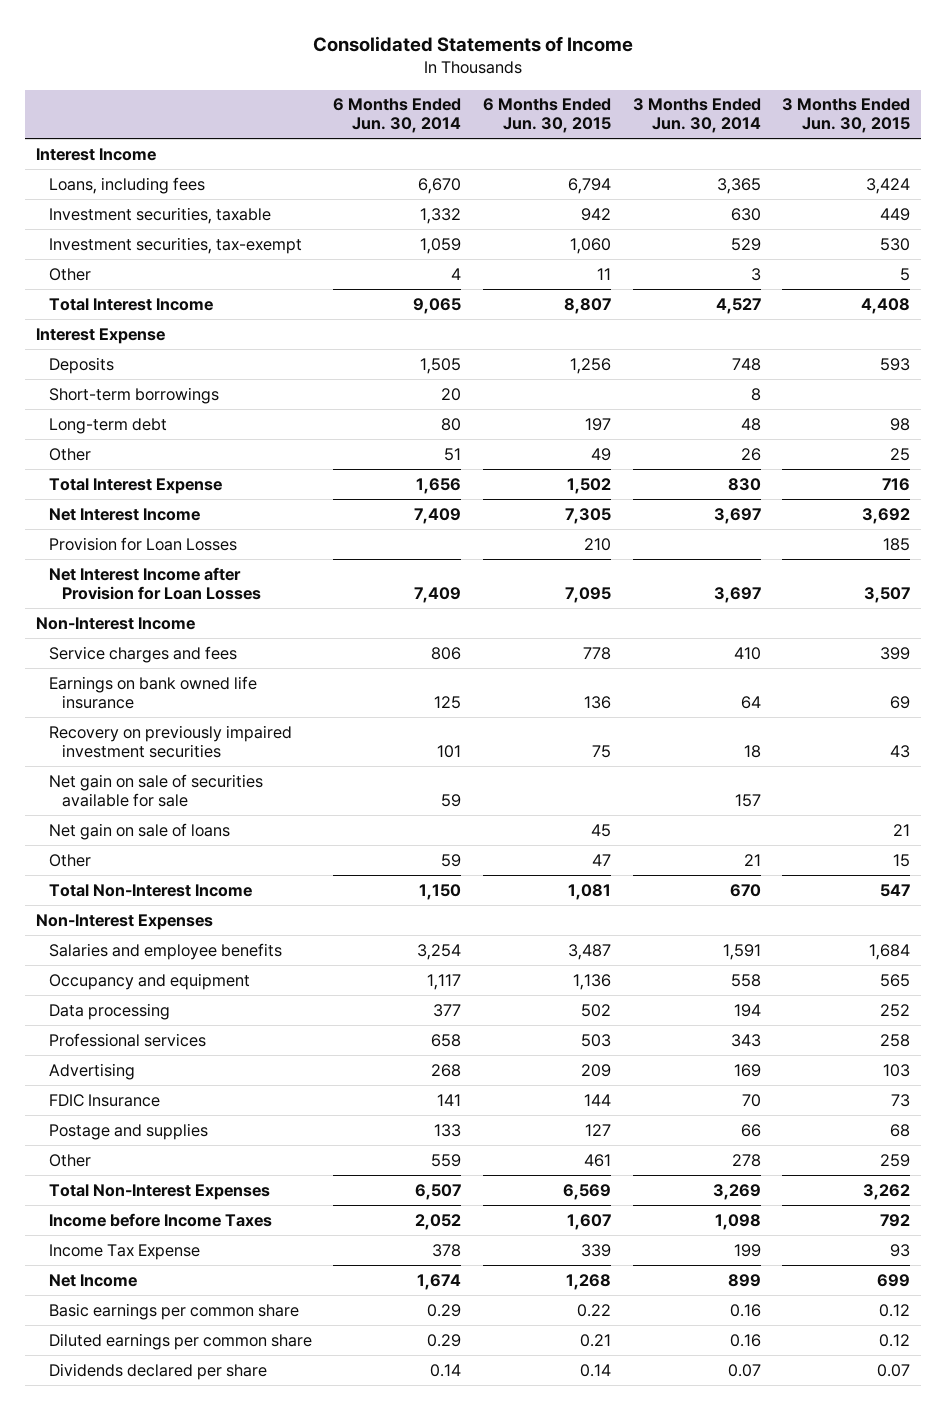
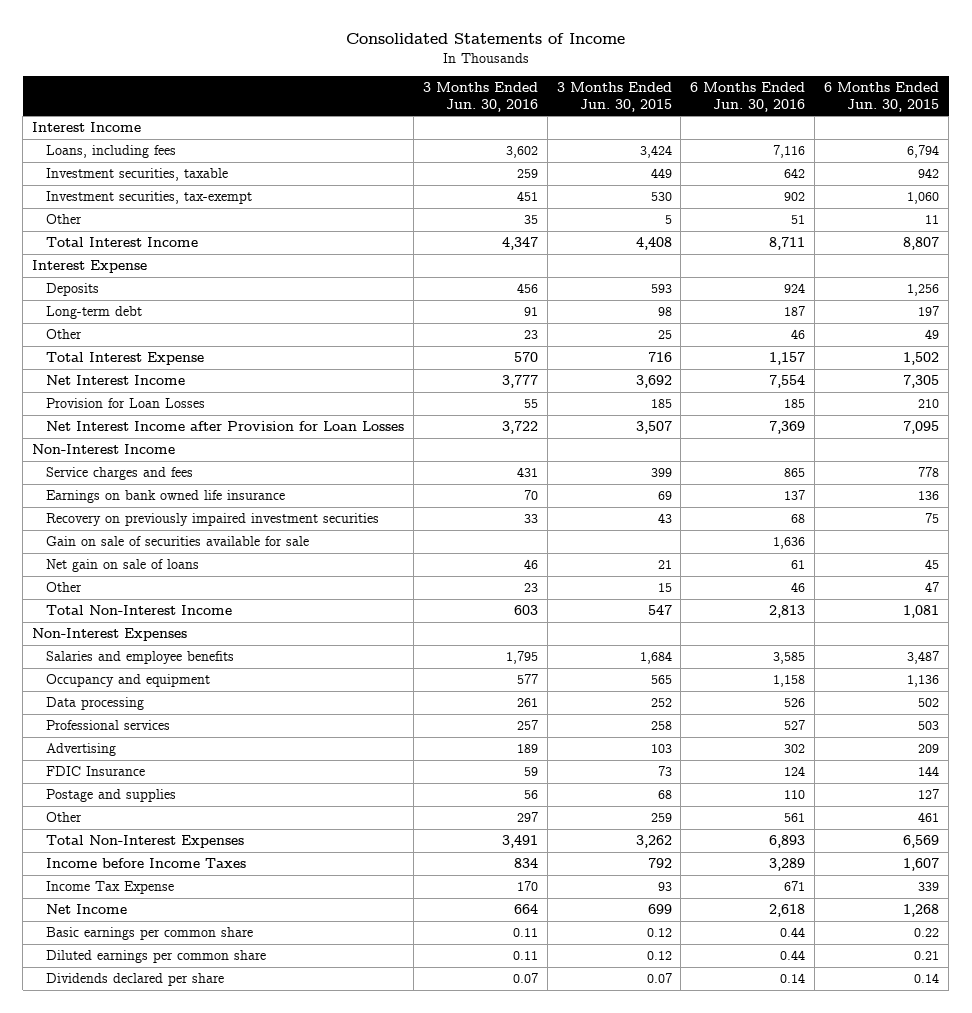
[333,98,462,134] 6 Months Ended Jun. 30, 2014 -> none
[632,98,761,134] 3 Months Ended Jun. 30, 2014 -> none
none -> [422,82,538,112] 3 Months Ended Jun. 30, 2016
none -> [690,82,806,112] 6 Months Ended Jun. 30, 2016
[48,386,219,404] Short-term borrowings -> none
[48,773,263,807] Net gain on sale of securities available for sale -> [45,536,309,547] Gain on sale of securities available for sale

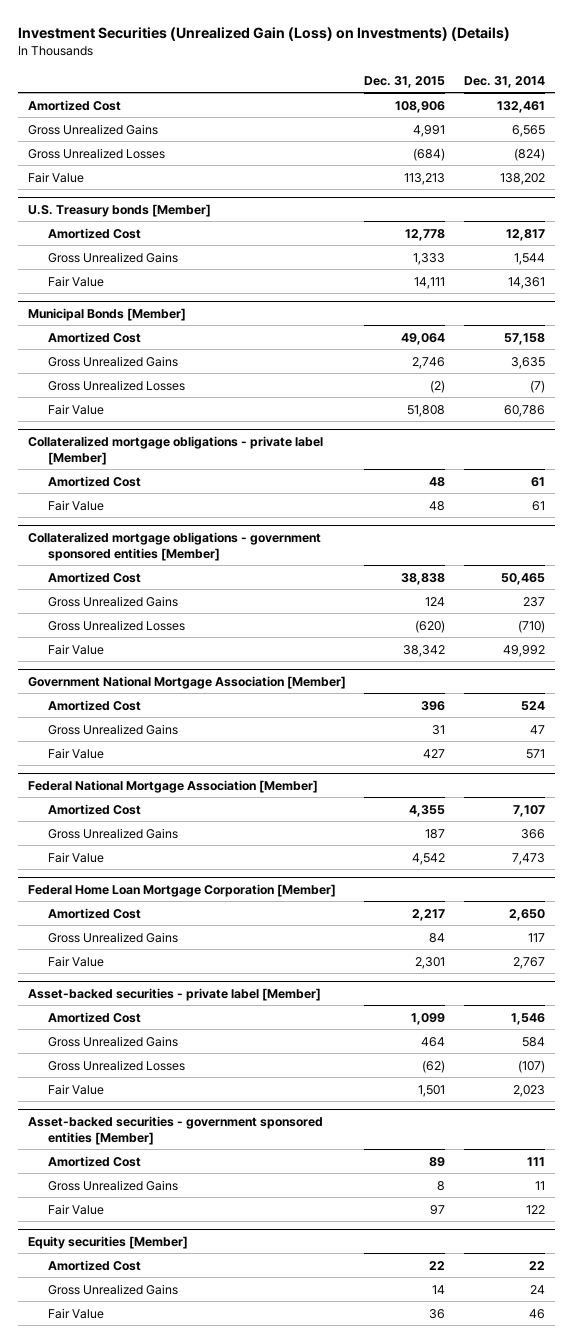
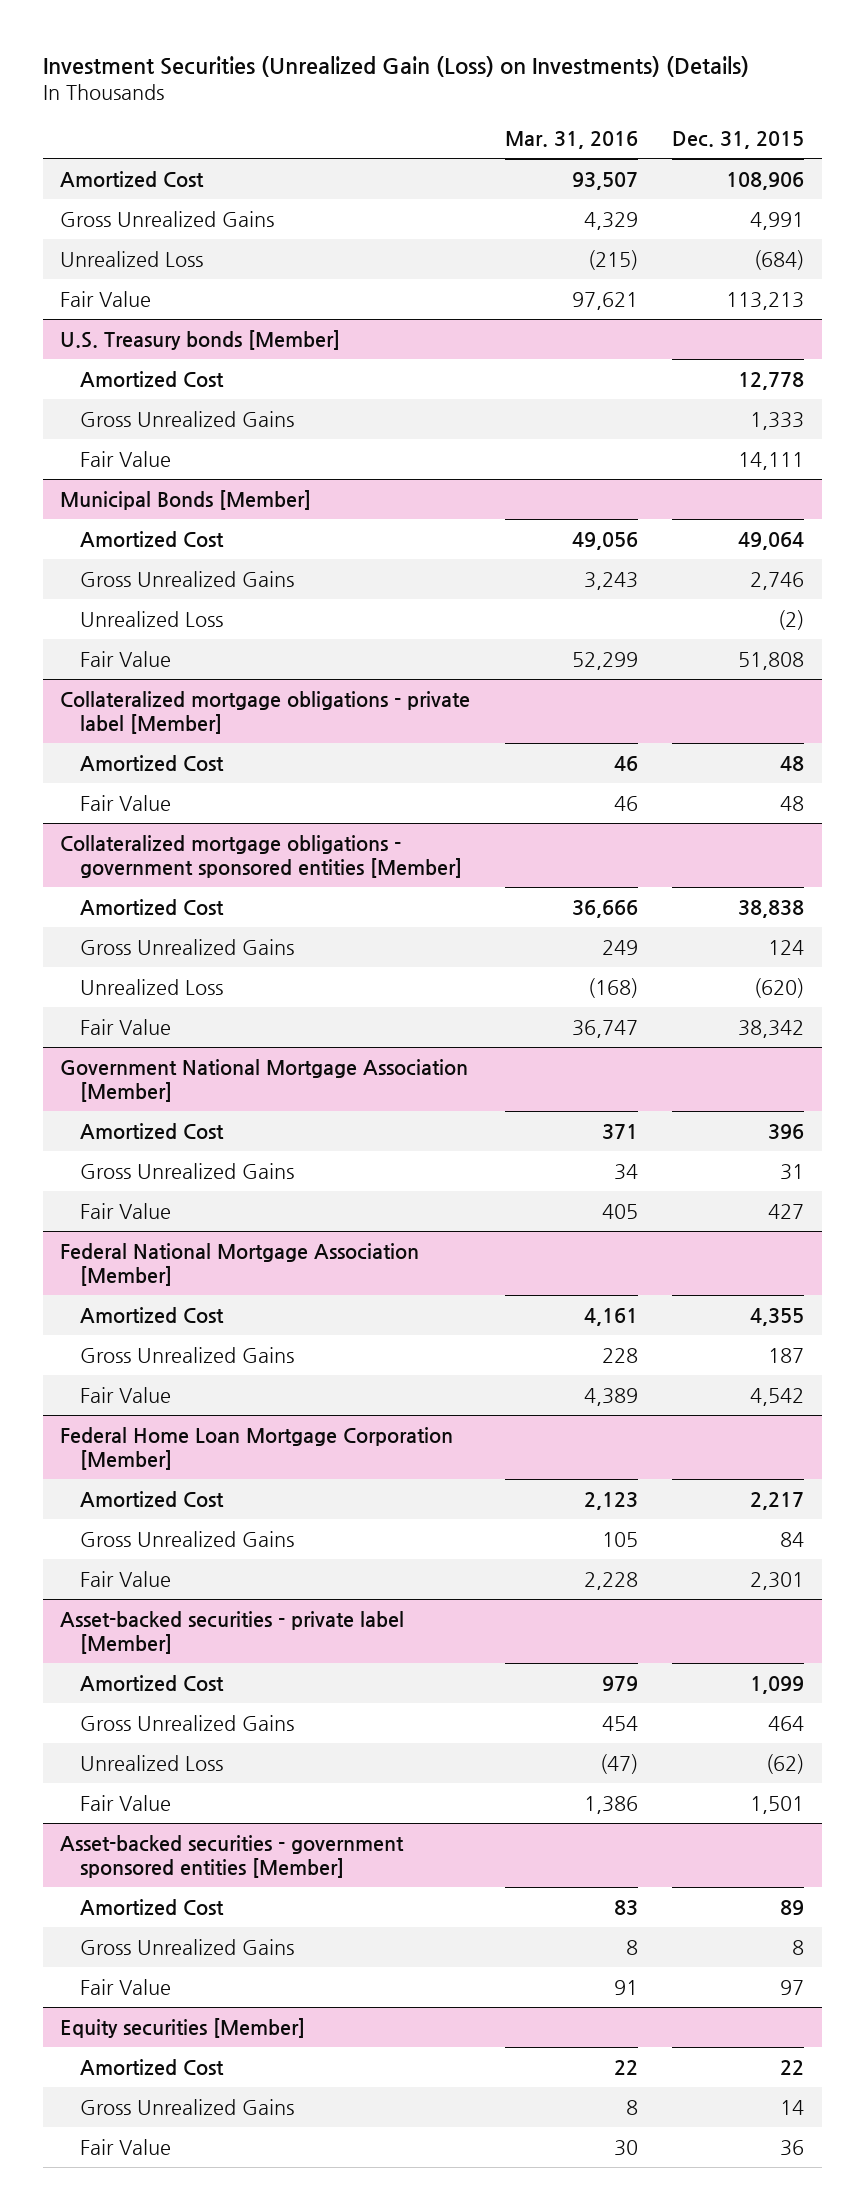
[464,75,546,88] Dec. 31, 2014 -> none
none -> [504,130,638,149] Mar. 31, 2016
[27,147,165,159] Gross Unrealized Losses -> [60,250,204,267] Unrealized Loss
[47,379,185,391] Gross Unrealized Losses -> [79,610,223,627] Unrealized Loss
[47,619,185,631] Gross Unrealized Losses -> [79,978,223,995] Unrealized Loss
[47,1059,185,1071] Gross Unrealized Losses -> [79,1754,223,1771] Unrealized Loss

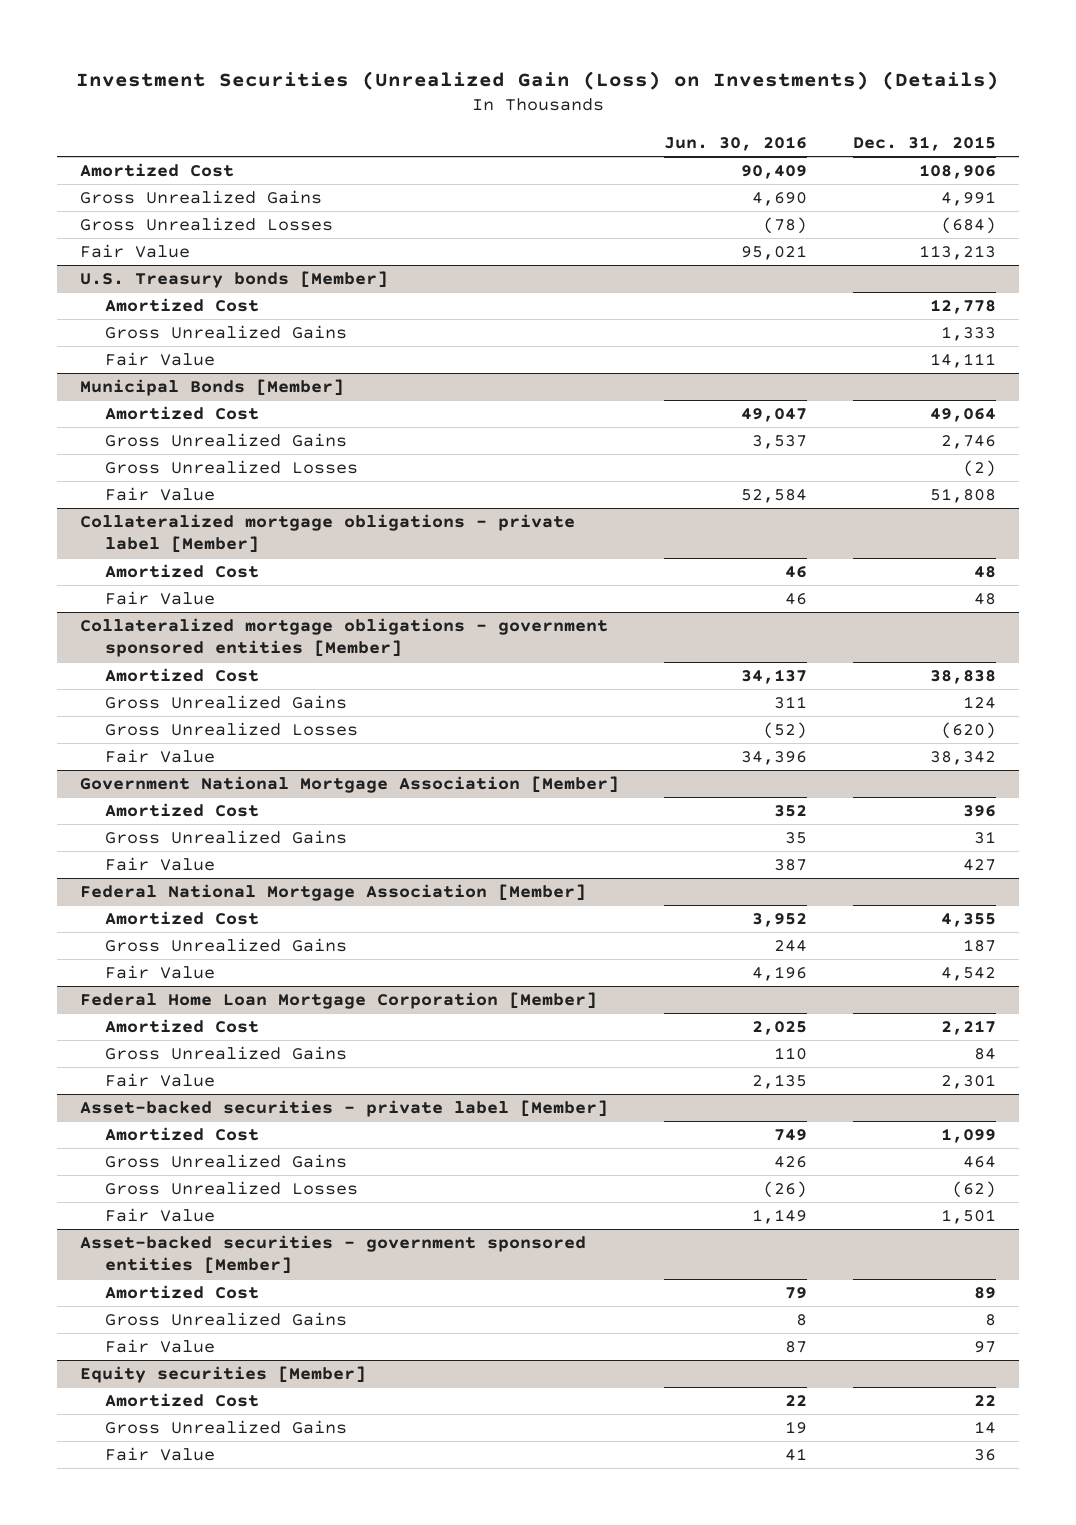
[504,130,638,149] Mar. 31, 2016 -> none
none -> [664,135,808,151] Jun. 30, 2016
[60,250,204,267] Unrealized Loss -> [79,217,333,232] Gross Unrealized Losses
[79,610,223,627] Unrealized Loss -> [104,460,358,475] Gross Unrealized Losses
[79,978,223,995] Unrealized Loss -> [104,722,358,737] Gross Unrealized Losses
[79,1754,223,1771] Unrealized Loss -> [104,1181,358,1196] Gross Unrealized Losses

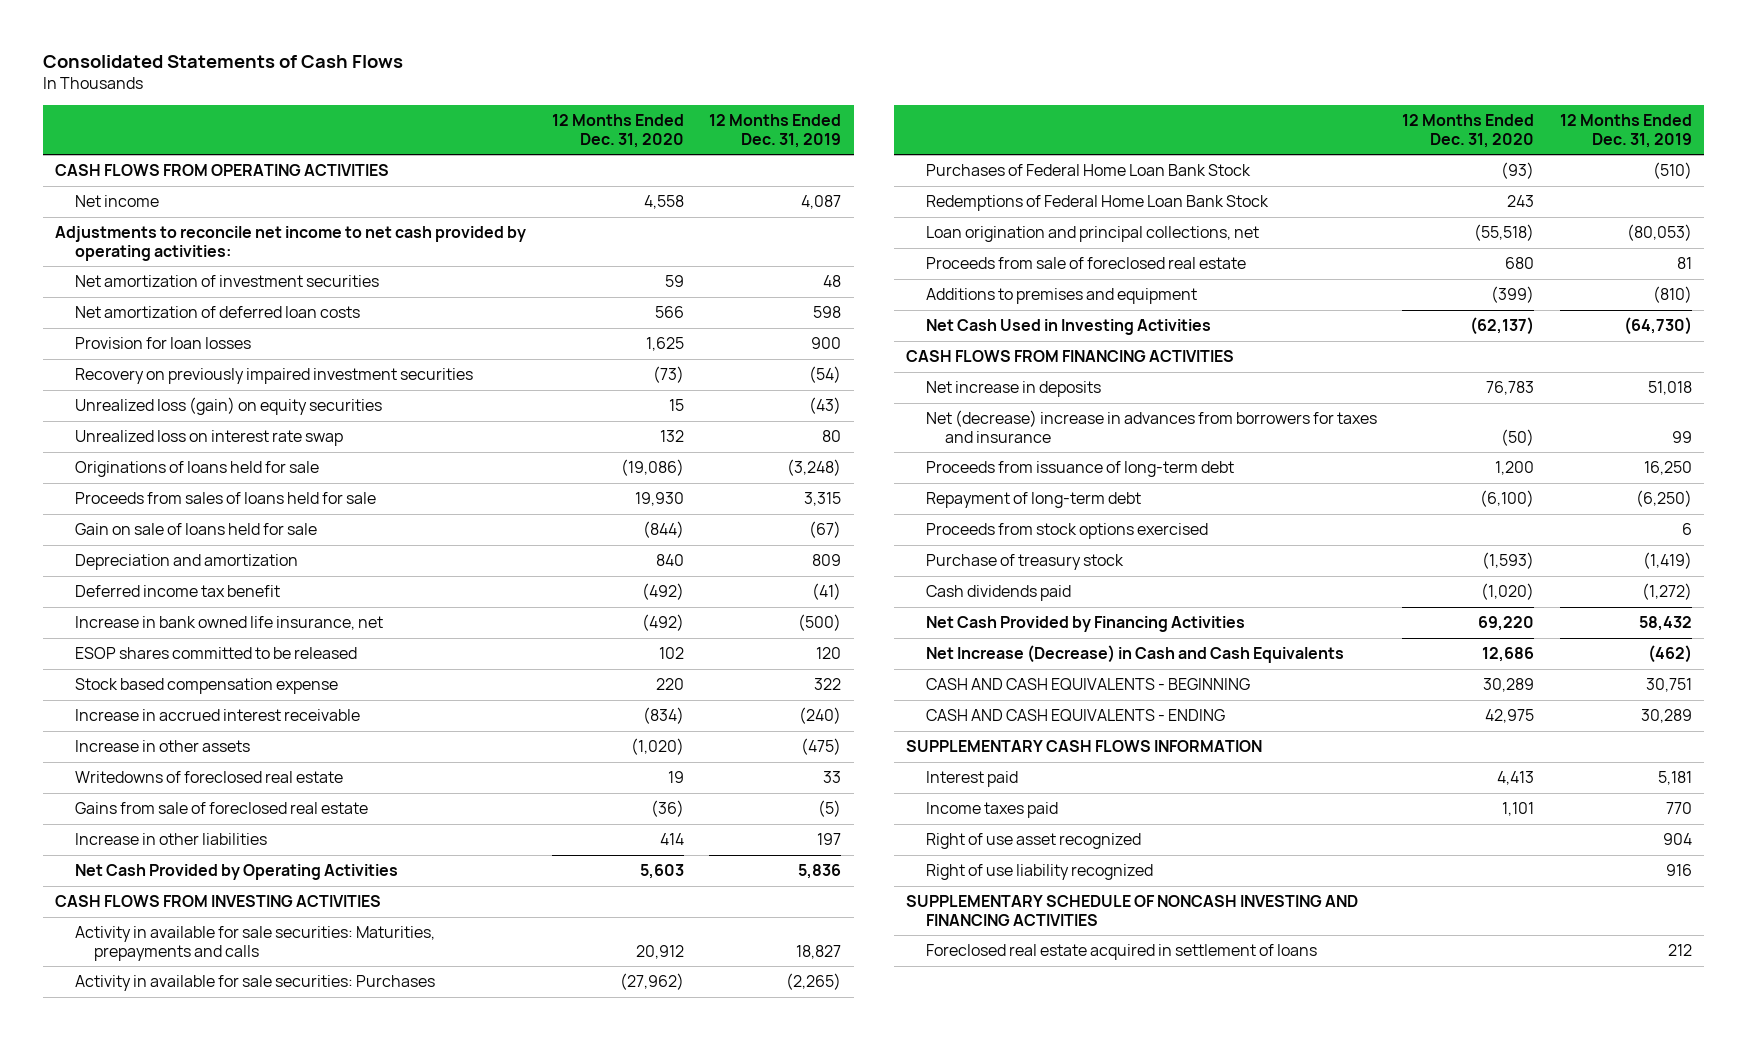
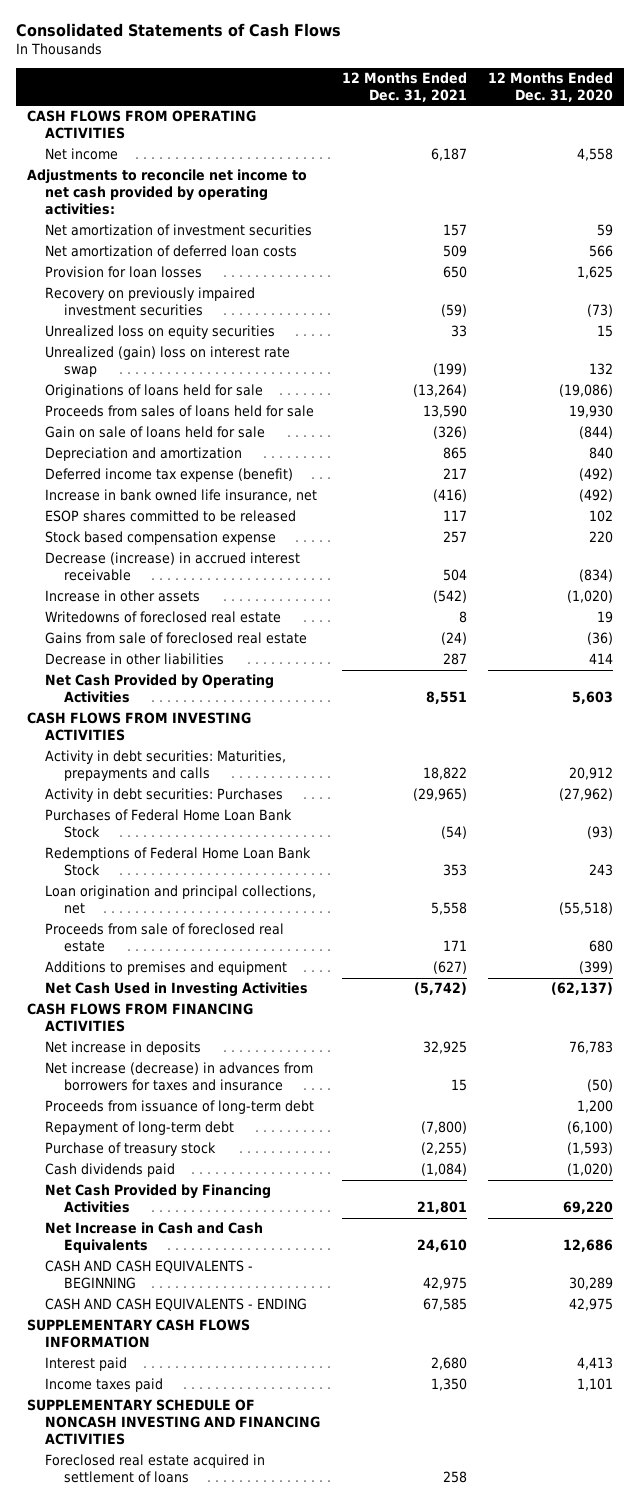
[709,114,842,148] 12 Months Ended Dec. 31, 2019 -> none
none -> [341,71,467,102] 12 Months Ended Dec. 31, 2021
[74,397,382,416] Unrealized loss (gain) on equity securities -> [45,325,276,340] Unrealized loss on equity securities
[74,430,343,447] Unrealized loss on interest rate swap -> [45,346,291,378] Unrealized (gain) loss on interest rate swap
[74,585,280,598] Deferred income tax benefit -> [45,468,294,483] Deferred income tax expense (benefit)
[74,709,360,722] Increase in accrued interest receivable -> [45,552,301,582] Decrease (increase) in accrued interest receivable
[74,833,267,846] Increase in other liabilities -> [45,653,225,666] Decrease in other liabilities
[74,926,435,961] Activity in available for sale securities: Maturities, prepayments and calls -> [45,750,287,782] Activity in debt securities: Maturities, prepayments and calls
[74,975,435,992] Activity in available for sale securities: Purchases -> [45,788,284,803] Activity in debt securities: Purchases
[925,410,1377,443] Net (decrease) increase in advances from borrowers for taxes and insurance -> [45,1062,314,1092] Net increase (decrease) in advances from borrowers for taxes and insurance
[925,523,1208,540] Proceeds from stock options exercised -> none
[925,645,1344,664] Net Increase (Decrease) in Cash and Cash Equivalents -> [45,1222,264,1254] Net Increase in Cash and Cash Equivalents
[925,833,1141,850] Right of use asset recognized -> none
[925,864,1153,881] Right of use liability recognized -> none

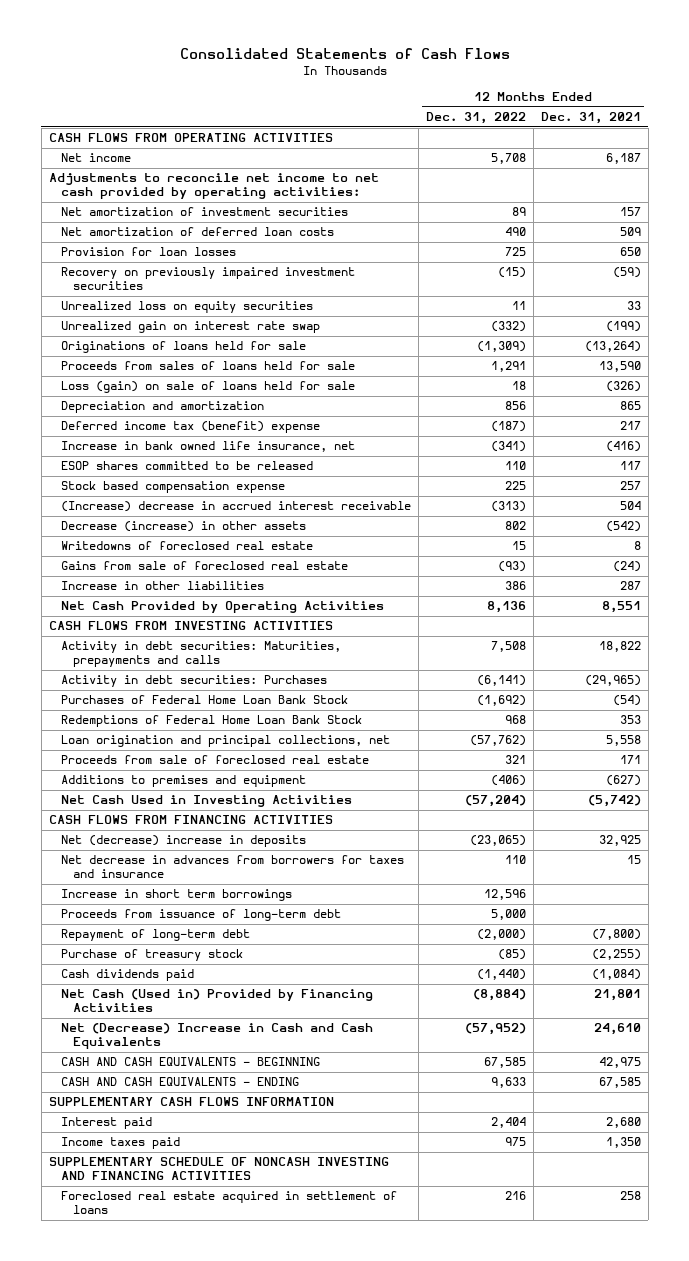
[488,71,614,102] 12 Months Ended Dec. 31, 2020 -> none
none -> [425,112,526,125] Dec. 31, 2022
[45,346,291,378] Unrealized (gain) loss on interest rate swap -> [60,321,320,334] Unrealized gain on interest rate swap
[45,426,266,439] Gain on sale of loans held for sale -> [60,381,355,394] Loss (gain) on sale of loans held for sale
[45,468,294,483] Deferred income tax expense (benefit) -> [60,421,320,434] Deferred income tax (benefit) expense
[45,552,301,582] Decrease (increase) in accrued interest receivable -> [60,501,411,513] (Increase) decrease in accrued interest receivable
[45,590,201,603] Increase in other assets -> [60,521,306,533] Decrease (increase) in other assets
[45,653,225,666] Decrease in other liabilities -> [60,581,264,591] Increase in other liabilities
[45,1041,202,1056] Net increase in deposits -> [60,835,306,848] Net (decrease) increase in deposits
[45,1062,314,1092] Net increase (decrease) in advances from borrowers for taxes and insurance -> [60,855,404,879] Net decrease in advances from borrowers for taxes and insurance
none -> [60,889,292,902] Increase in short term borrowings
[45,1184,272,1214] Net Cash Provided by Financing Activities -> [60,989,373,1013] Net Cash (Used in) Provided by Financing Activities
[45,1222,264,1254] Net Increase in Cash and Cash Equivalents -> [60,1023,373,1050] Net (Decrease) Increase in Cash and Cash Equivalents

